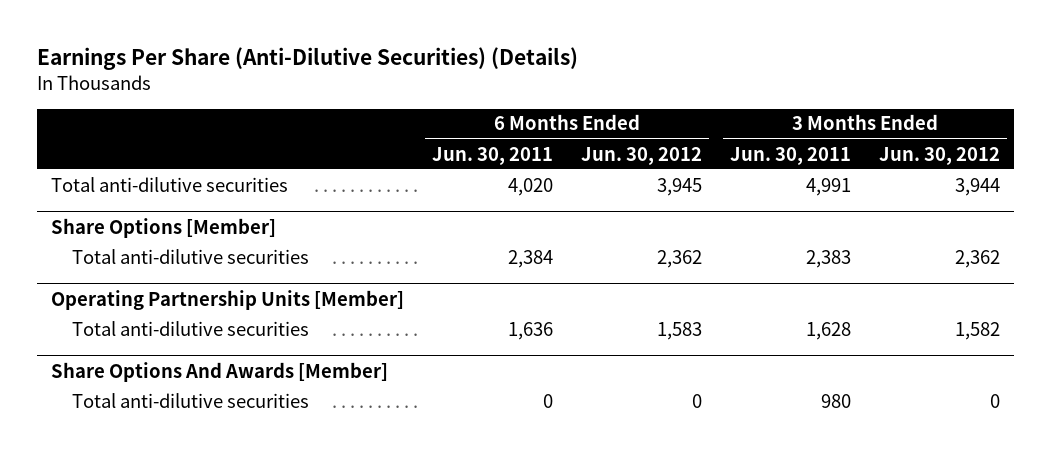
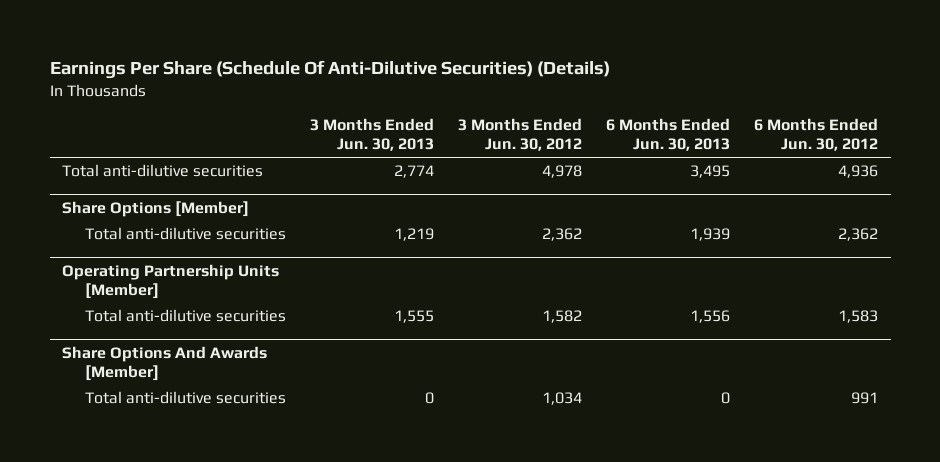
[36,47,578,71] Earnings Per Share (Anti-Dilutive Securities) (Details) -> [49,60,610,80] Earnings Per Share (Schedule Of Anti-Dilutive Securities) (Details)
[431,146,553,165] Jun. 30, 2011 -> none
[729,146,851,165] Jun. 30, 2011 -> none
none -> [310,118,435,152] 3 Months Ended Jun. 30, 2013
none -> [606,118,731,152] 6 Months Ended Jun. 30, 2013
[656,177,702,196] 3,945 -> [838,165,879,179] 4,936
[954,177,1000,196] 3,944 -> [542,165,583,179] 4,978
[691,393,702,408] 0 -> [851,392,879,405] 991
[989,393,1000,408] 0 -> [542,392,583,406] 1,034

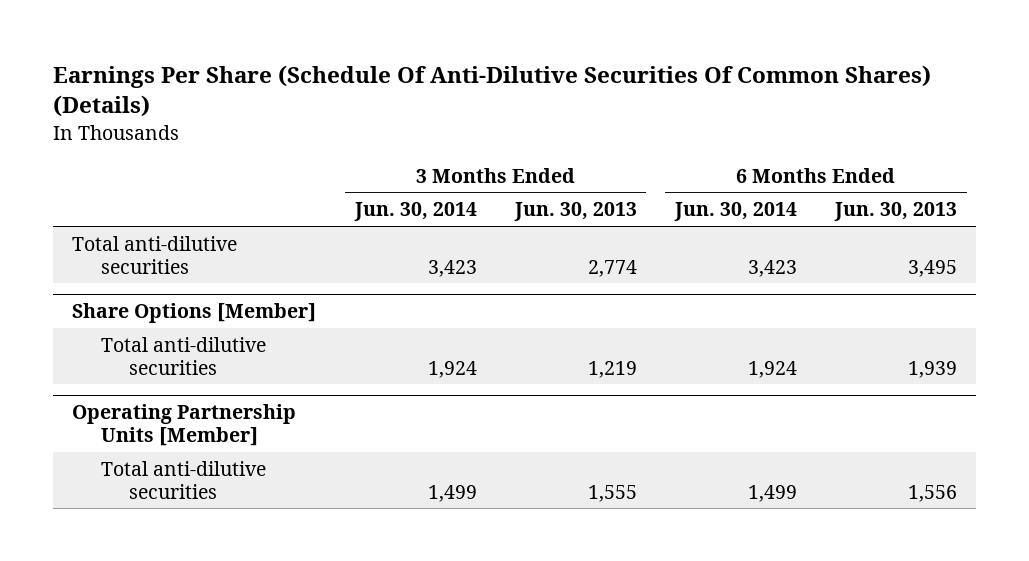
[49,60,610,80] Earnings Per Share (Schedule Of Anti-Dilutive Securities) (Details) -> [53,65,932,118] Earnings Per Share (Schedule Of Anti-Dilutive Securities Of Common Shares) (Details)
[458,118,583,152] 3 Months Ended Jun. 30, 2012 -> none
[754,118,879,152] 6 Months Ended Jun. 30, 2012 -> none
none -> [353,202,477,222] Jun. 30, 2014
none -> [673,202,797,222] Jun. 30, 2014
[61,345,267,381] Share Options And Awards [Member] -> none
[84,391,286,405] Total anti-dilutive securities -> none

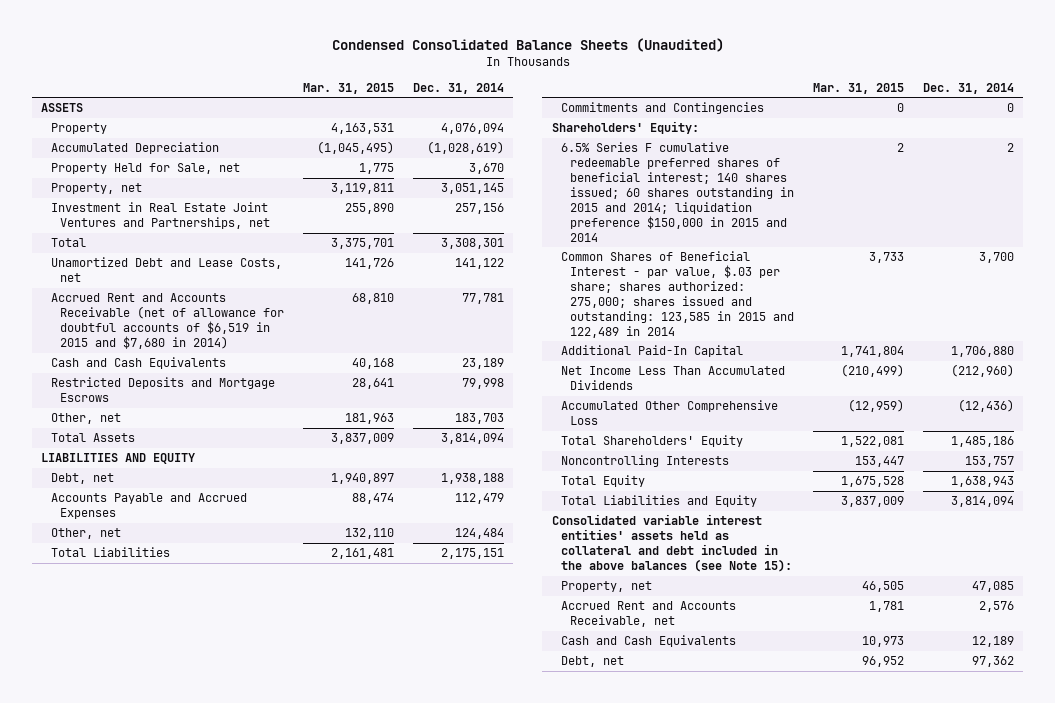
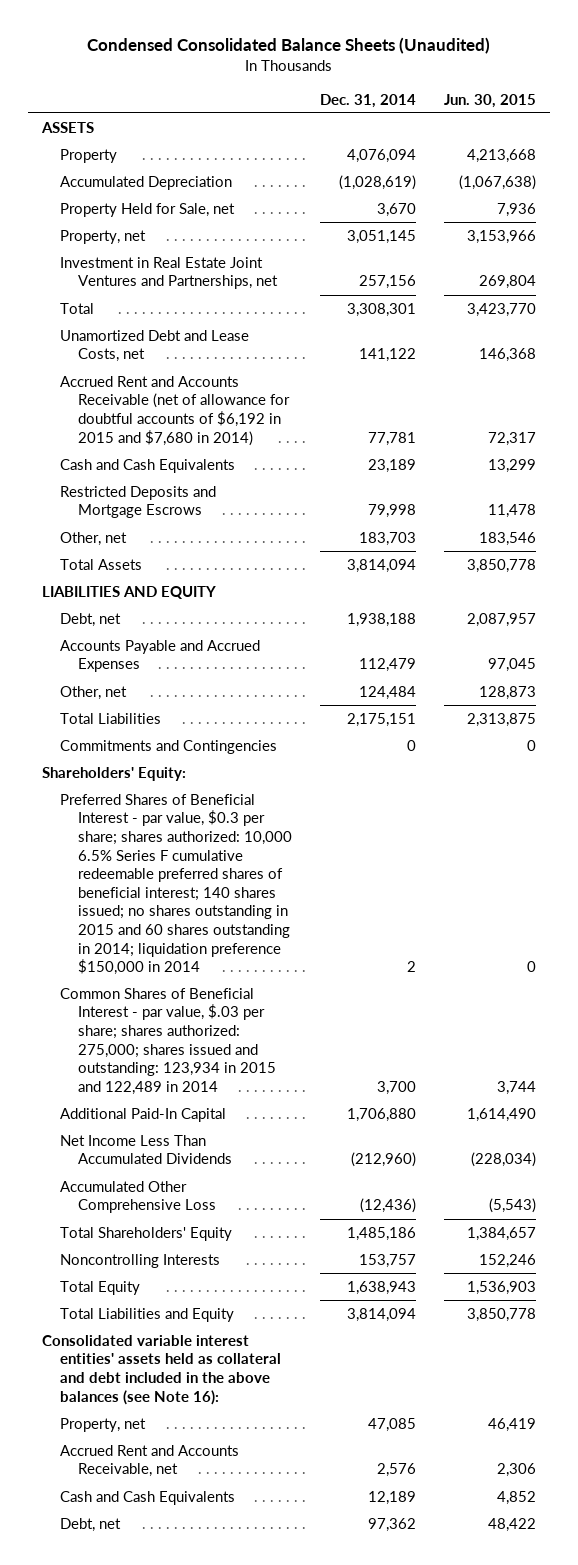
[303,82,395,94] Mar. 31, 2015 -> none
none -> [444,93,537,108] Jun. 30, 2015
[50,293,285,349] Accrued Rent and Accounts Receivable (net of allowance for doubtful accounts of $6,519 in 2015 and $7,680 in 2014) -> [59,375,290,446] Accrued Rent and Accounts Receivable (net of allowance for doubtful accounts of $6,192 in 2015 and $7,680 in 2014)
[561,142,795,242] 6.5% Series F cumulative redeemable preferred shares of beneficial interest; 140 shares issued; 60 shares outstanding in 2015 and 2014; liquidation preference $150,000 in 2015 and 2014 -> [59,793,292,976] Preferred Shares of Beneficial Interest - par value, $0.3 per share; shares authorized: 10,000 6.5% Series F cumulative redeemable preferred shares of beneficial interest; 140 shares issued; no shares outstanding in 2015 and 60 shares outstanding in 2014; liquidation preference $150,000 in 2014
[561,251,795,338] Common Shares of Beneficial Interest - par value, $.03 per share; shares authorized: 275,000; shares issued and outstanding: 123,585 in 2015 and 122,489 in 2014 -> [59,987,276,1095] Common Shares of Beneficial Interest - par value, $.03 per share; shares authorized: 275,000; shares issued and outstanding: 123,934 in 2015 and 122,489 in 2014
[551,514,793,572] Consolidated variable interest entities' assets held as collateral and debt included in the above balances (see Note 15): -> [41,1334,281,1405] Consolidated variable interest entities' assets held as collateral and debt included in the above balances (see Note 16):

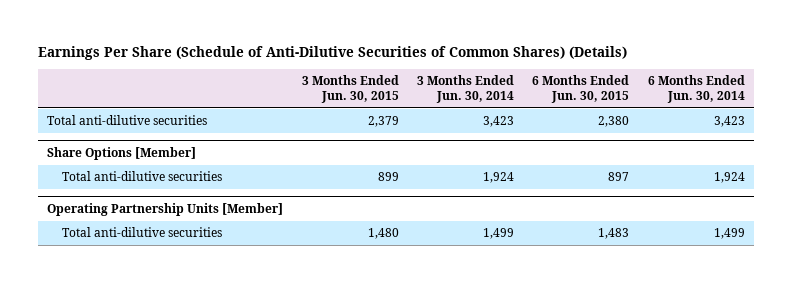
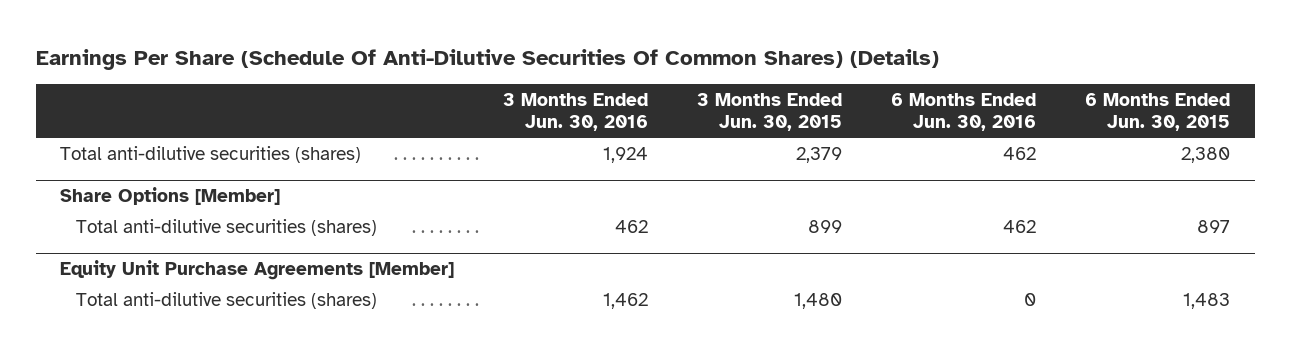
[38,45,628,60] Earnings Per Share (Schedule of Anti-Dilutive Securities of Common Shares) (Details) -> [35,48,939,70] Earnings Per Share (Schedule Of Anti-Dilutive Securities Of Common Shares) (Details)
[417,74,515,103] 3 Months Ended Jun. 30, 2014 -> none
[647,74,745,103] 6 Months Ended Jun. 30, 2014 -> none
none -> [503,92,649,132] 3 Months Ended Jun. 30, 2016
none -> [891,92,1037,132] 6 Months Ended Jun. 30, 2016
[47,115,208,126] Total anti-dilutive securities -> [60,145,362,163] Total anti-dilutive securities (shares)
[62,171,223,182] Total anti-dilutive securities -> [76,218,378,236] Total anti-dilutive securities (shares)
[47,202,284,216] Operating Partnership Units [Member] -> [60,260,455,281] Equity Unit Purchase Agreements [Member]
[62,227,223,238] Total anti-dilutive securities -> [76,291,378,309] Total anti-dilutive securities (shares)

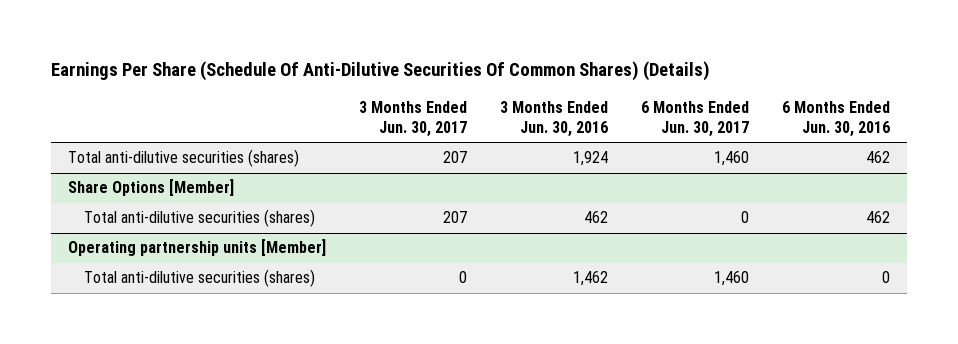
[697,92,843,132] 3 Months Ended Jun. 30, 2015 -> none
[1085,92,1231,132] 6 Months Ended Jun. 30, 2015 -> none
none -> [359,100,468,137] 3 Months Ended Jun. 30, 2017
none -> [641,100,750,137] 6 Months Ended Jun. 30, 2017
[60,260,455,281] Equity Unit Purchase Agreements [Member] -> [68,239,327,257] Operating partnership units [Member]

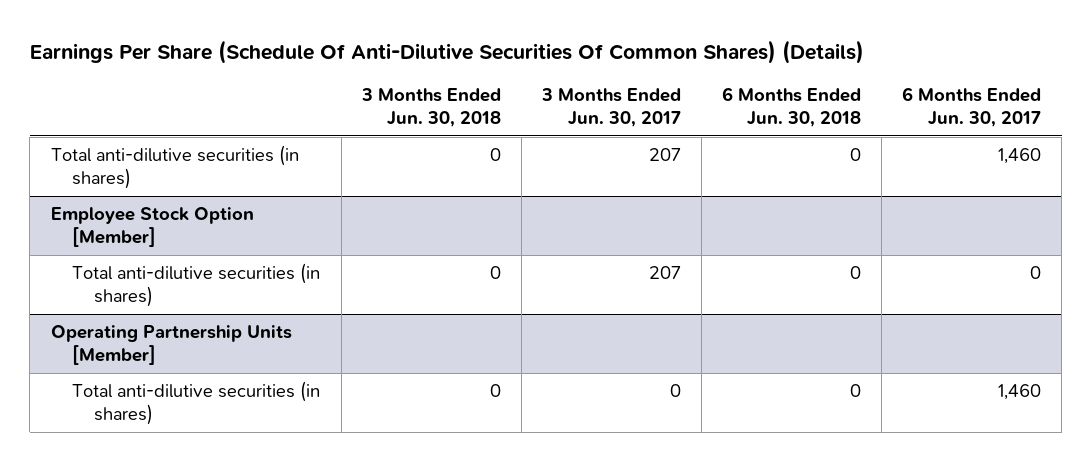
[500,100,609,137] 3 Months Ended Jun. 30, 2016 -> none
[782,100,891,137] 6 Months Ended Jun. 30, 2016 -> none
none -> [360,88,501,128] 3 Months Ended Jun. 30, 2018
none -> [721,87,861,128] 6 Months Ended Jun. 30, 2018
[68,149,300,168] Total anti-dilutive securities (shares) -> [50,145,299,190] Total anti-dilutive securities (in shares)
[68,179,235,197] Share Options [Member] -> [50,207,254,248] Employee Stock Option [Member]
[84,209,316,228] Total anti-dilutive securities (shares) -> [72,263,321,308] Total anti-dilutive securities (in shares)
[68,239,327,257] Operating partnership units [Member] -> [50,325,292,366] Operating Partnership Units [Member]
[84,269,316,288] Total anti-dilutive securities (shares) -> [72,381,321,426] Total anti-dilutive securities (in shares)

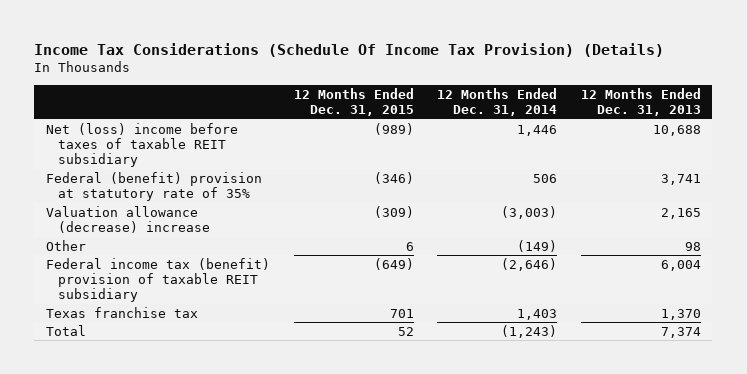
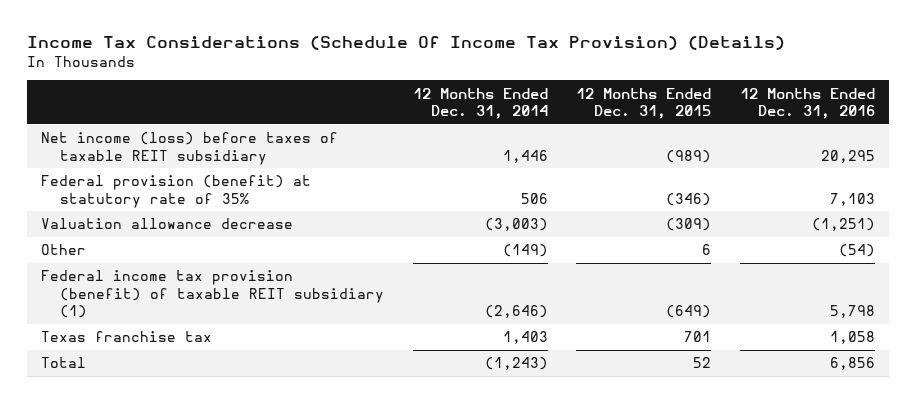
[580,87,701,117] 12 Months Ended Dec. 31, 2013 -> none
none -> [739,87,875,119] 12 Months Ended Dec. 31, 2016
[46,122,239,168] Net (loss) income before taxes of taxable REIT subsidiary -> [40,132,338,165] Net income (loss) before taxes of taxable REIT subsidiary
[46,171,263,202] Federal (benefit) provision at statutory rate of 35% -> [40,175,311,208] Federal provision (benefit) at statutory rate of 35%
[46,205,211,234] Valuation allowance (decrease) increase -> [40,218,293,230] Valuation allowance decrease
[46,257,271,303] Federal income tax (benefit) provision of taxable REIT subsidiary -> [40,270,385,318] Federal income tax provision (benefit) of taxable REIT subsidiary (1)

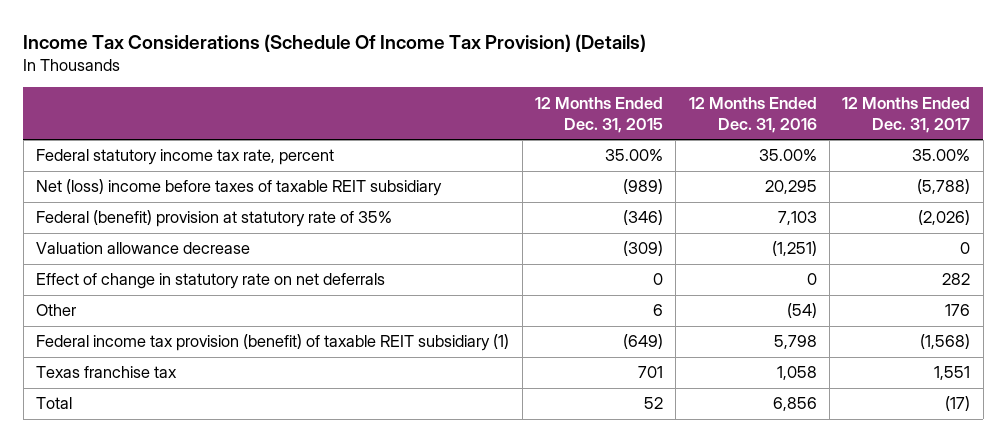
[412,87,548,119] 12 Months Ended Dec. 31, 2014 -> none
none -> [842,96,971,133] 12 Months Ended Dec. 31, 2017
none -> [36,149,335,166] Federal statutory income tax rate, percent
[40,132,338,165] Net income (loss) before taxes of taxable REIT subsidiary -> [36,179,443,197] Net (loss) income before taxes of taxable REIT subsidiary
[40,175,311,208] Federal provision (benefit) at statutory rate of 35% -> [36,210,393,228] Federal (benefit) provision at statutory rate of 35%
none -> [36,273,386,290] Effect of change in statutory rate on net deferrals

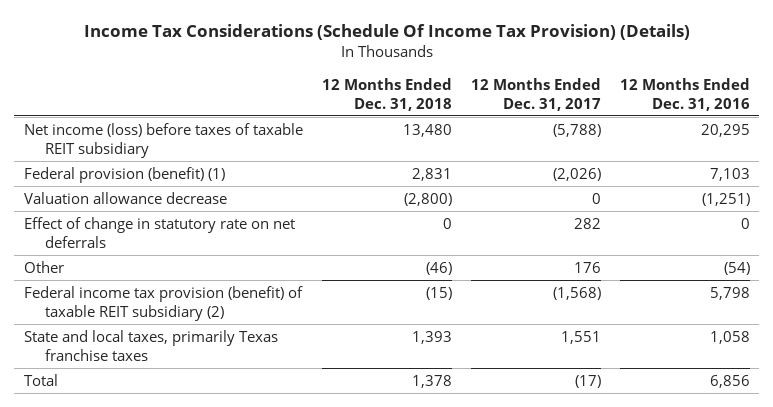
[534,96,663,133] 12 Months Ended Dec. 31, 2015 -> none
none -> [321,77,452,111] 12 Months Ended Dec. 31, 2018
[36,149,335,166] Federal statutory income tax rate, percent -> none
[36,179,443,197] Net (loss) income before taxes of taxable REIT subsidiary -> [23,122,303,158] Net income (loss) before taxes of taxable REIT subsidiary
[36,210,393,228] Federal (benefit) provision at statutory rate of 35% -> [23,166,225,183] Federal provision (benefit) (1)
[36,334,510,352] Federal income tax provision (benefit) of taxable REIT subsidiary (1) -> [23,285,303,321] Federal income tax provision (benefit) of taxable REIT subsidiary (2)
[36,366,178,379] Texas franchise tax -> [23,329,278,361] State and local taxes, primarily Texas franchise taxes

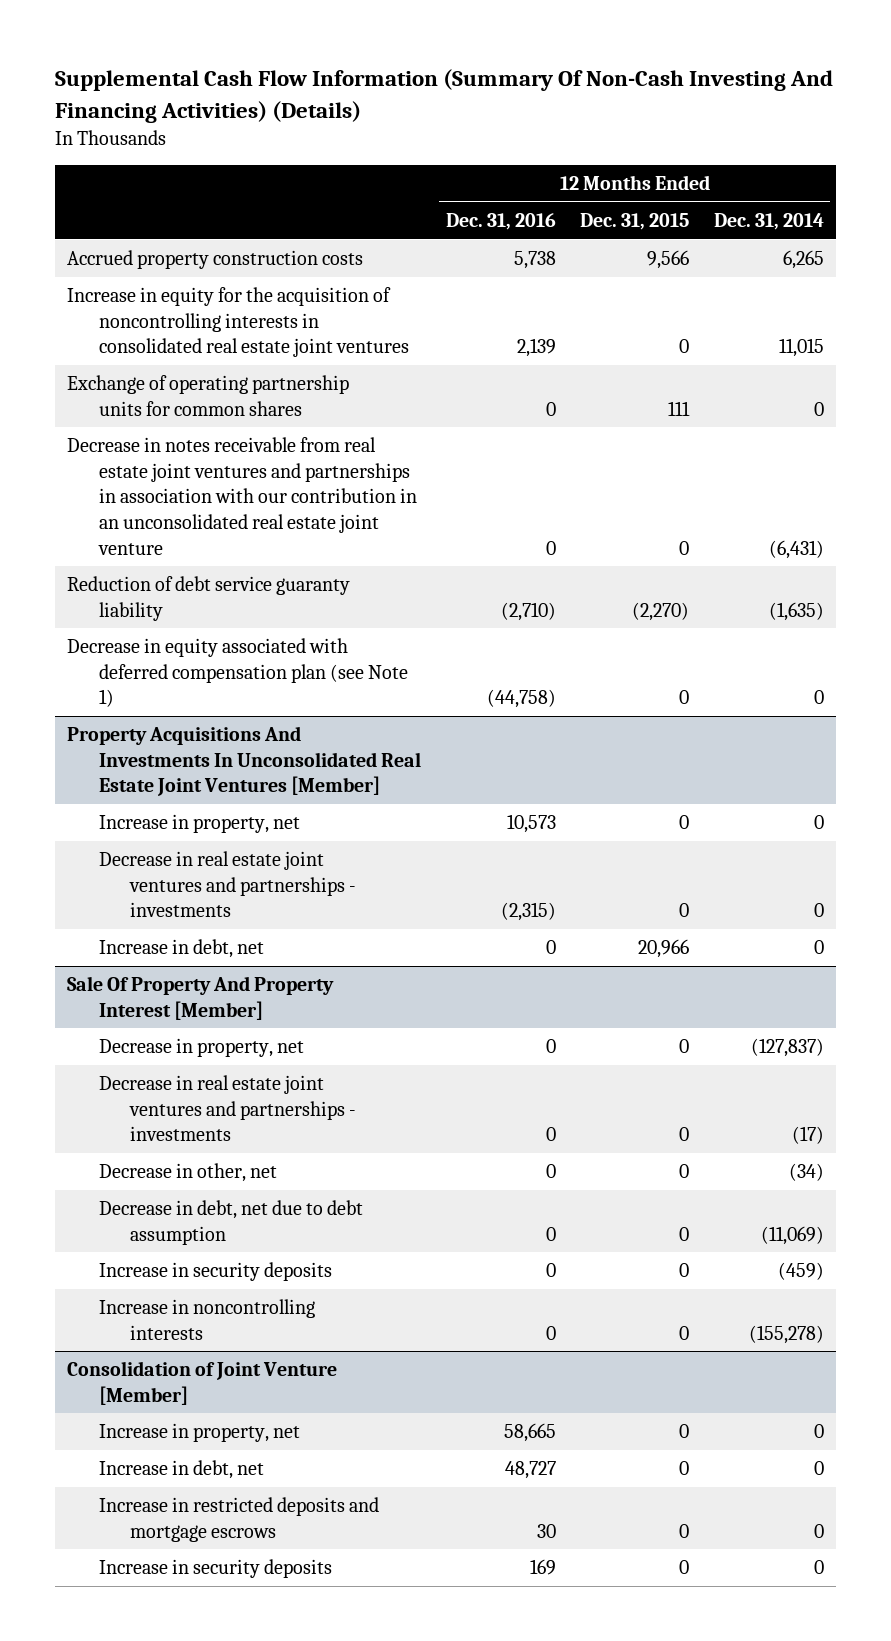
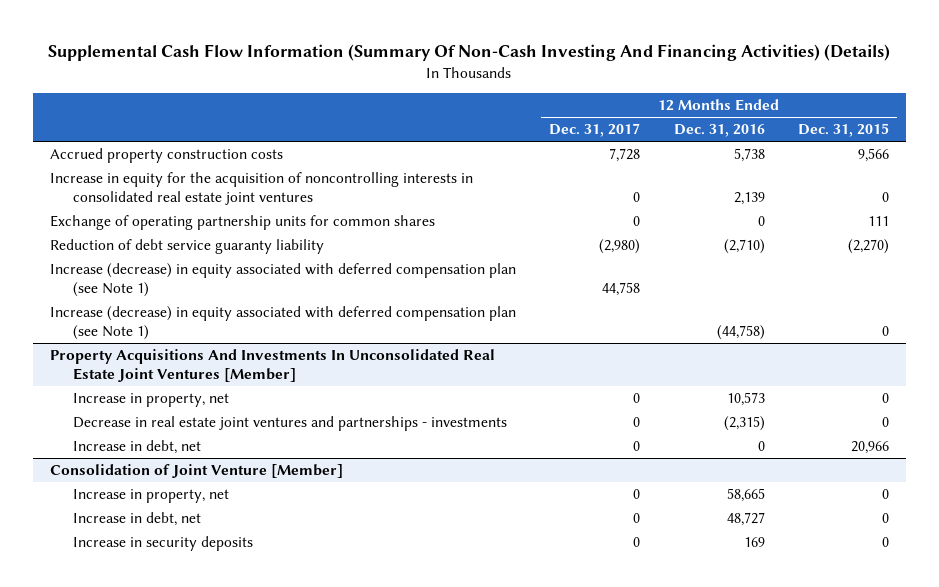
[713,213,824,231] Dec. 31, 2014 -> none
none -> [549,123,641,138] Dec. 31, 2017
[67,437,417,555] Decrease in notes receivable from real estate joint ventures and partnerships in association with our contribution in an unconsolidated real estate joint venture -> none
none -> [49,263,516,298] Increase (decrease) in equity associated with deferred compensation plan (see Note 1)
[67,638,408,708] Decrease in equity associated with deferred compensation plan (see Note 1) -> [49,306,516,341] Increase (decrease) in equity associated with deferred compensation plan (see Note 1)
[67,976,335,1020] Sale Of Property And Property Interest [Member] -> none
[98,1038,304,1058] Decrease in property, net -> none
[98,1075,357,1142] Decrease in real estate joint ventures and partnerships - investments -> none
[98,1163,277,1183] Decrease in other, net -> none
[98,1200,363,1245] Decrease in debt, net due to debt assumption -> none
[98,1262,332,1282] Increase in security deposits -> none
[98,1299,315,1340] Increase in noncontrolling interests -> none
[98,1497,379,1542] Increase in restricted deposits and mortgage escrows -> none

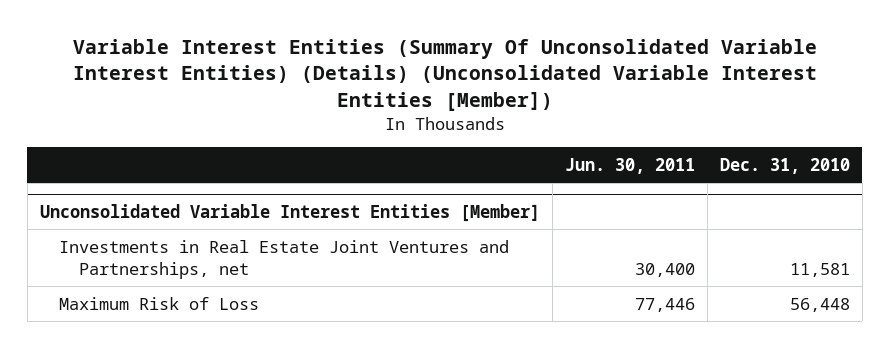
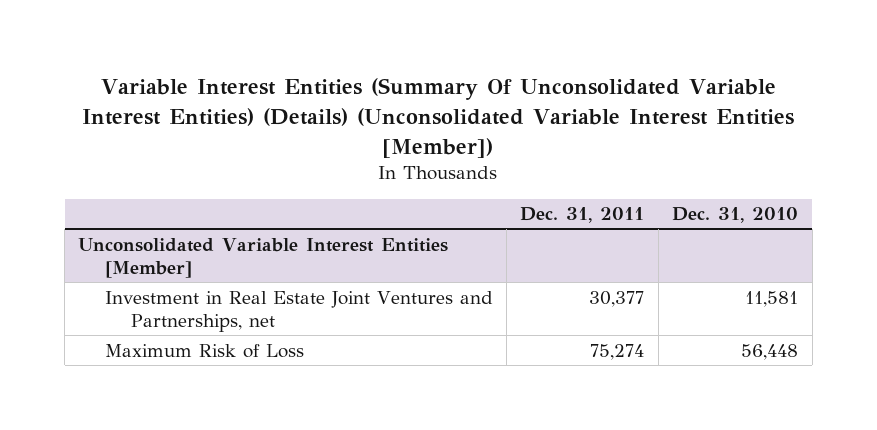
[564,157,695,174] Jun. 30, 2011 -> none
none -> [520,207,645,224] Dec. 31, 2011
[59,239,510,279] Investments in Real Estate Joint Ventures and Partnerships, net -> [104,290,493,332] Investment in Real Estate Joint Ventures and Partnerships, net

